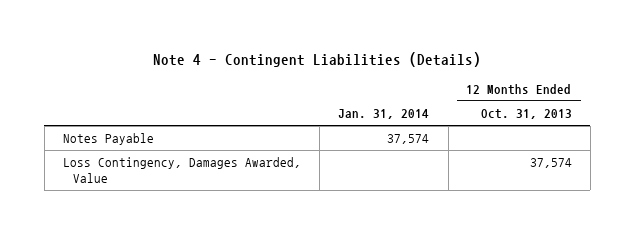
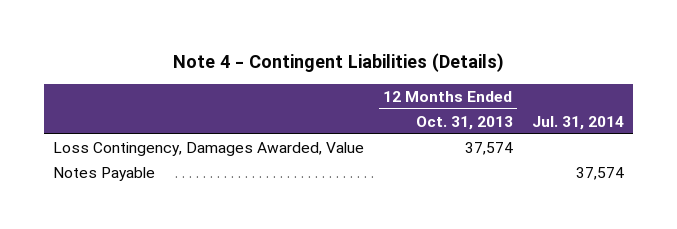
[338,109,430,120] Jan. 31, 2014 -> none
none -> [531,115,624,130] Jul. 31, 2014
[62,133,154,146] Notes Payable -> [53,167,156,182] Notes Payable

